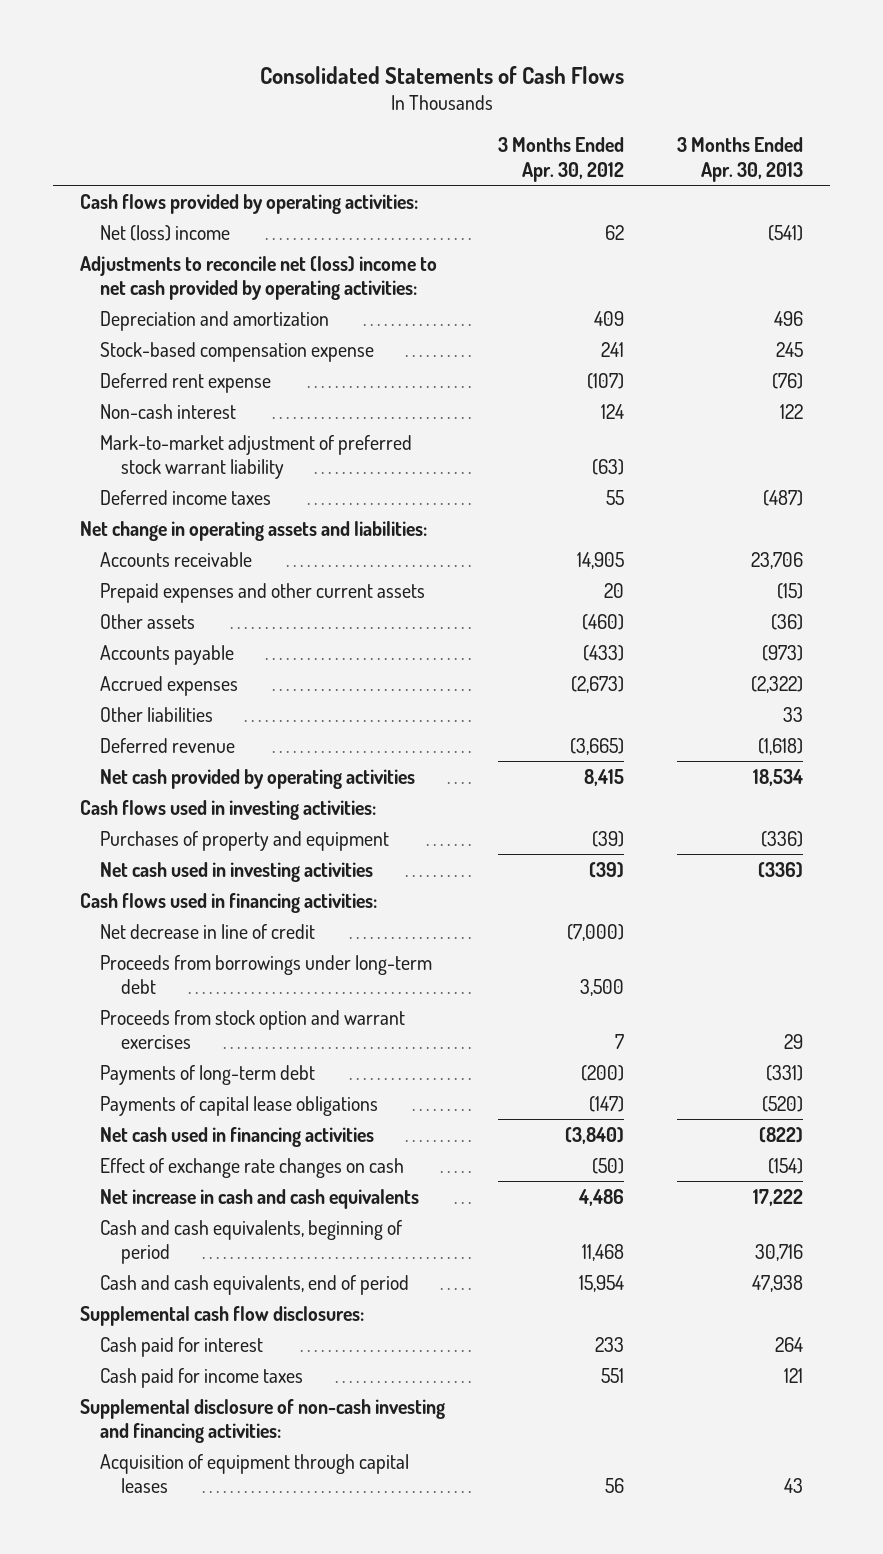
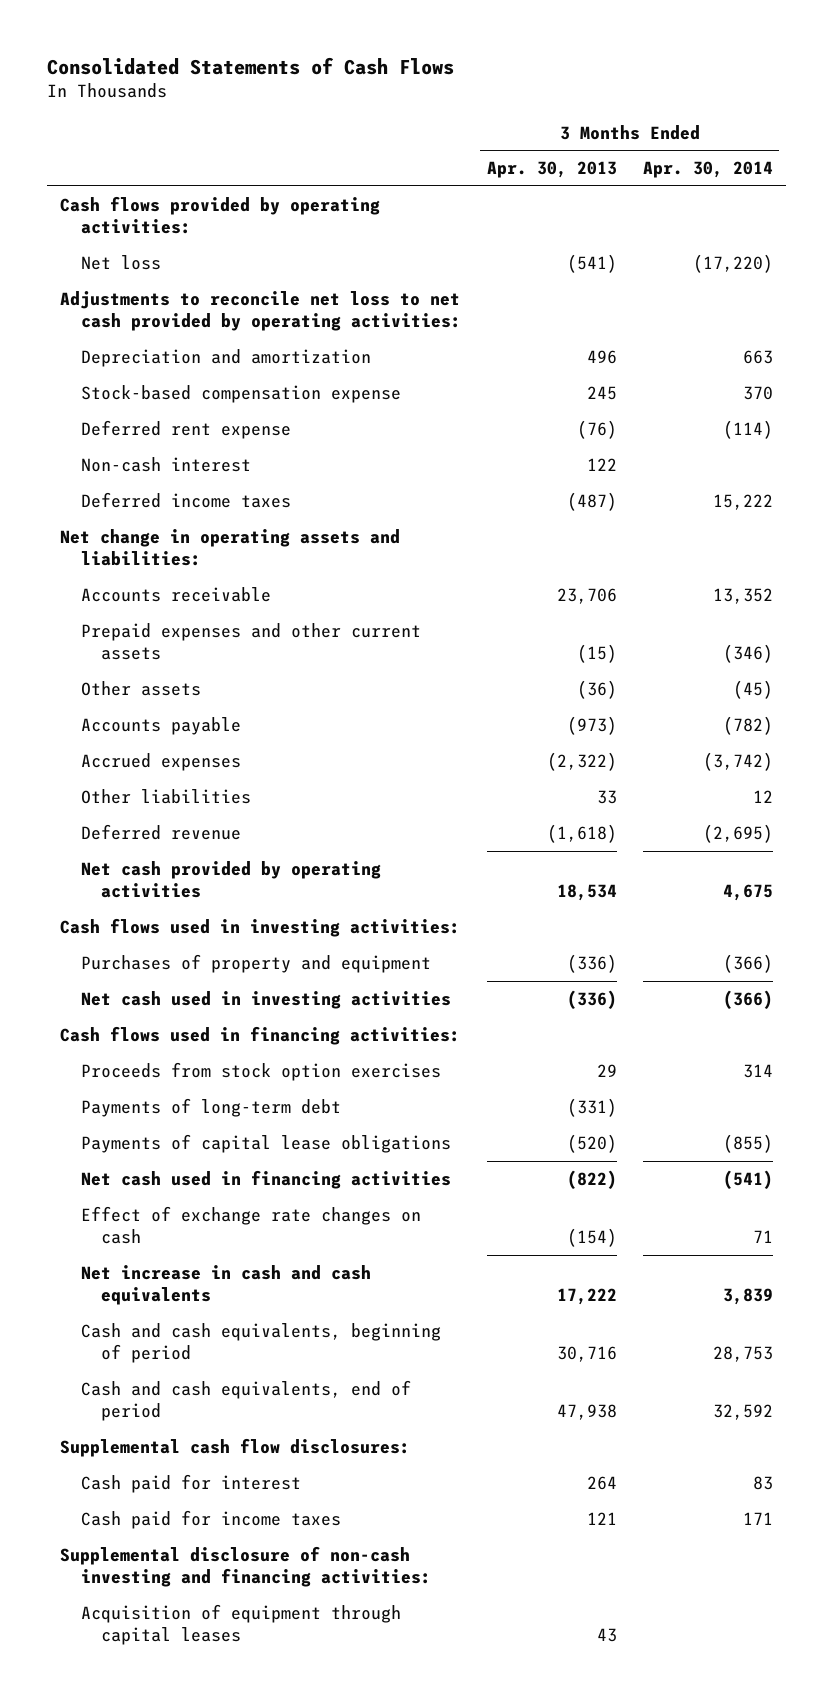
[498,137,625,182] 3 Months Ended Apr. 30, 2012 -> none
none -> [642,161,773,179] Apr. 30, 2014
[100,224,231,241] Net (loss) income -> [80,254,161,270] Net loss
[79,255,437,301] Adjustments to reconcile net (loss) income to net cash provided by operating activities: -> [60,290,461,332] Adjustments to reconcile net loss to net cash provided by operating activities:
[100,434,413,480] Mark-to-market adjustment of preferred stock warrant liability -> none
[100,923,316,939] Net decrease in line of credit -> none
[100,954,433,995] Proceeds from borrowings under long-term debt -> none
[100,1009,406,1050] Proceeds from stock option and warrant exercises -> [80,1061,441,1081] Proceeds from stock option exercises

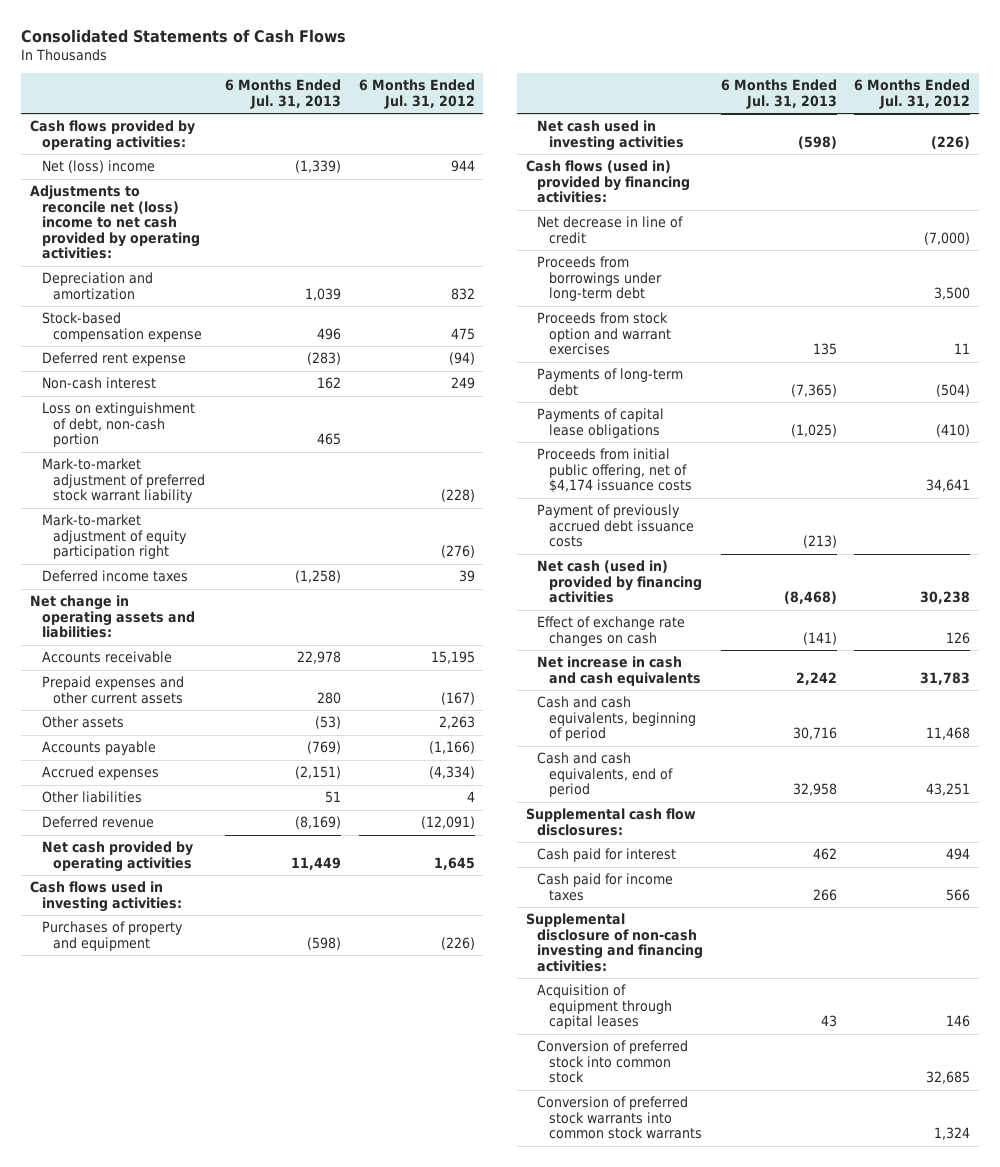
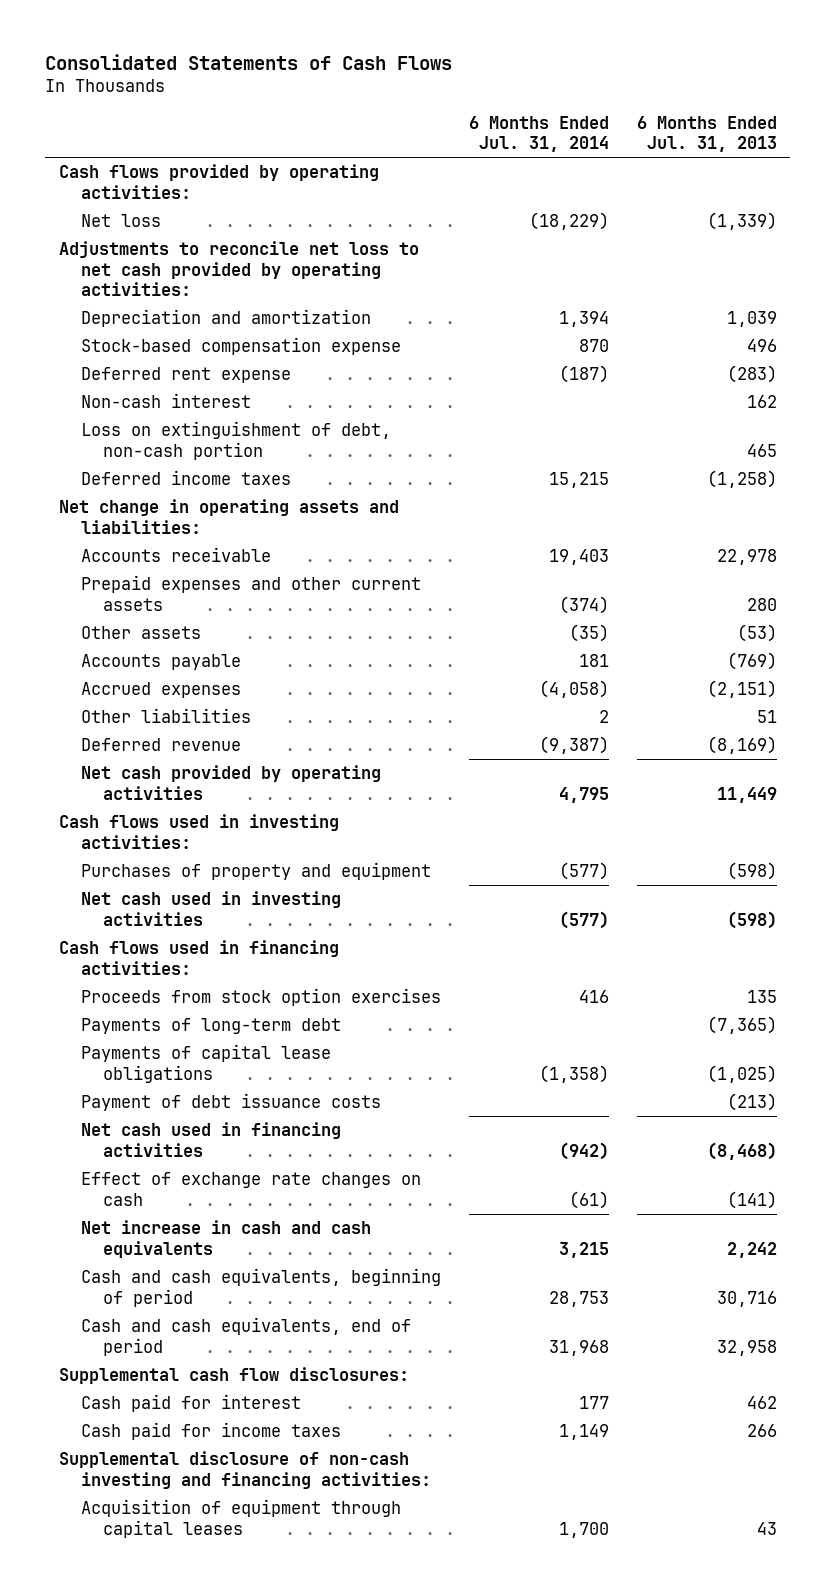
[358,79,475,110] 6 Months Ended Jul. 31, 2012 -> none
none -> [468,115,609,153] 6 Months Ended Jul. 31, 2014
[41,160,155,174] Net (loss) income -> [81,214,162,228] Net loss
[29,185,200,260] Adjustments to reconcile net (loss) income to net cash provided by operating activities: -> [58,241,419,297] Adjustments to reconcile net loss to net cash provided by operating activities:
[41,458,206,504] Mark-to-market adjustment of preferred stock warrant liability -> none
[41,514,188,560] Mark-to-market adjustment of equity participation right -> none
[537,216,684,244] Net decrease in line of credit -> none
[537,256,662,302] Proceeds from borrowings under long-term debt -> none
[525,160,691,204] Cash flows (used in) provided by financing activities: -> [58,940,339,975] Cash flows used in financing activities:
[537,312,671,356] Proceeds from stock option and warrant exercises -> [81,988,442,1007] Proceeds from stock option exercises
[537,448,692,494] Proceeds from initial public offering, net of $4,174 issuance costs -> none
[537,504,694,548] Payment of previously accrued debt issuance costs -> [81,1093,382,1112] Payment of debt issuance costs
[537,560,702,604] Net cash (used in) provided by financing activities -> [81,1122,342,1157] Net cash used in financing activities
[537,1040,689,1084] Conversion of preferred stock into common stock -> none
[537,1096,702,1140] Conversion of preferred stock warrants into common stock warrants -> none

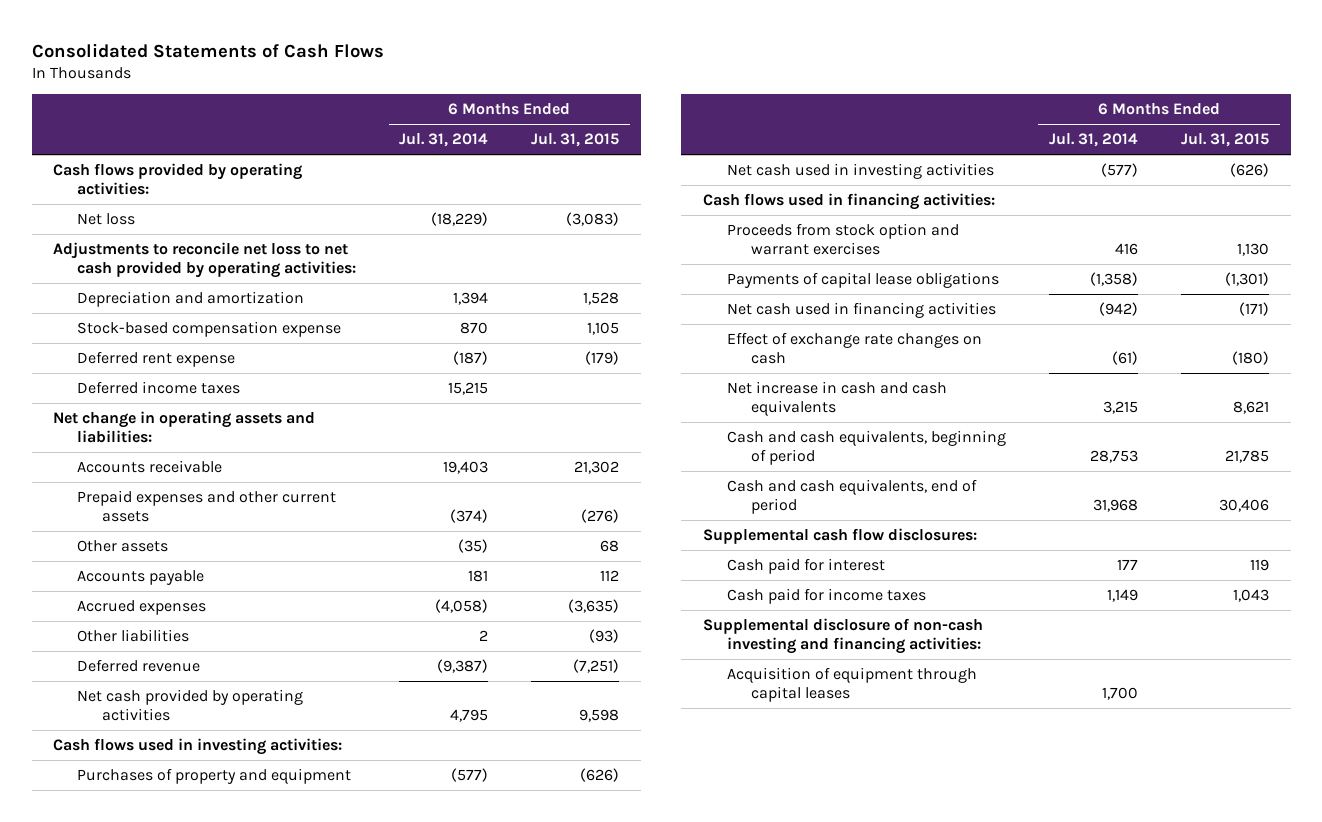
[636,115,777,153] 6 Months Ended Jul. 31, 2013 -> none
none -> [531,133,620,148] Jul. 31, 2015
[81,393,252,409] Non-cash interest -> none
[81,421,392,460] Loss on extinguishment of debt, non-cash portion -> none
[81,1018,342,1035] Payments of long-term debt -> none
[81,988,442,1007] Proceeds from stock option exercises -> [727,222,960,256] Proceeds from stock option and warrant exercises
[81,1093,382,1112] Payment of debt issuance costs -> none

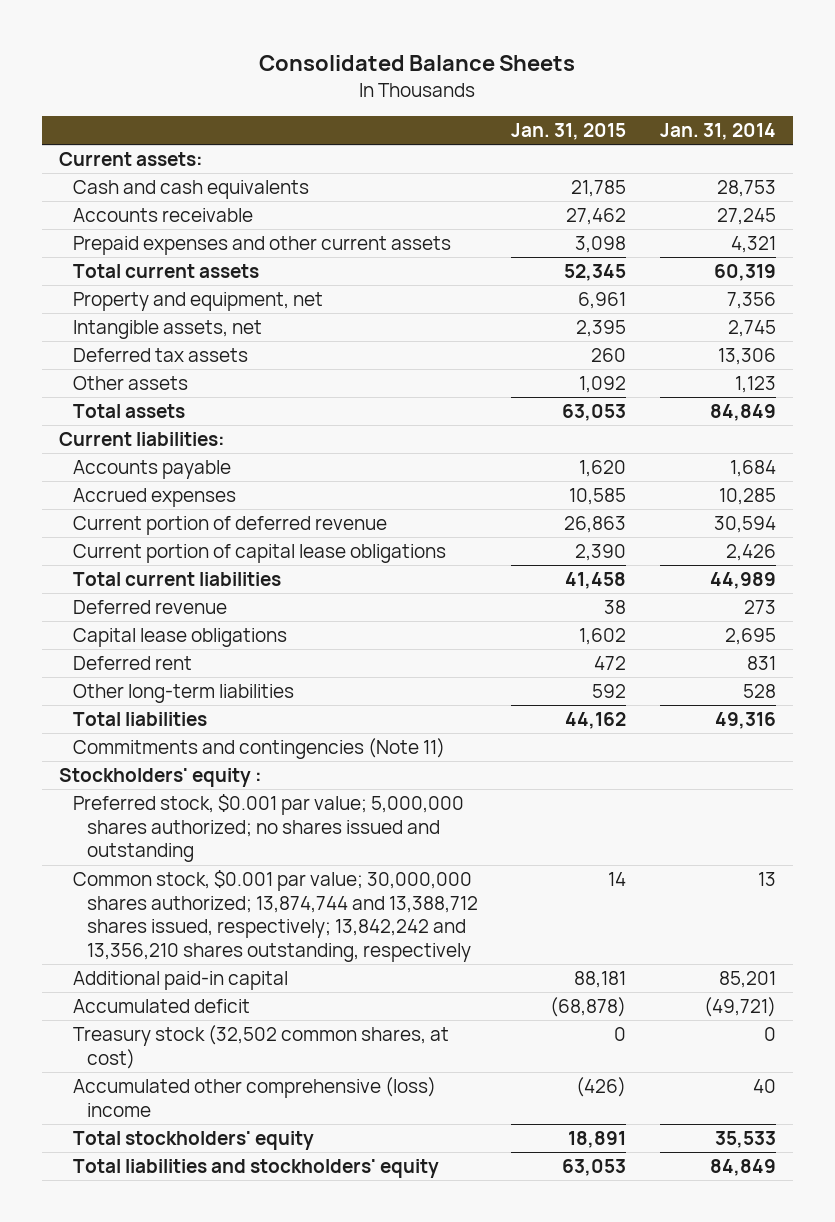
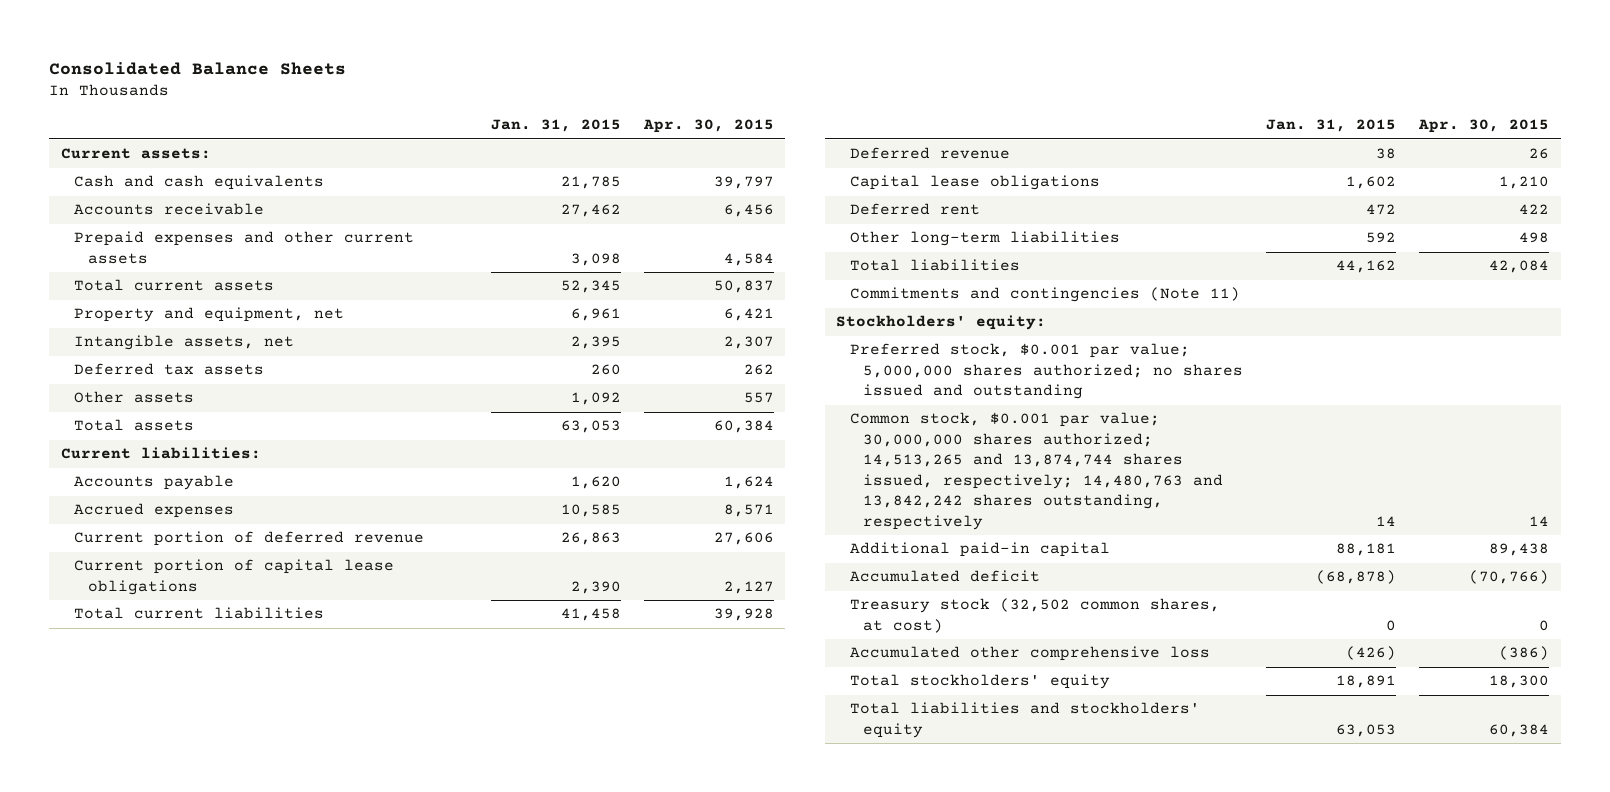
[660,123,777,141] Jan. 31, 2014 -> none
none -> [642,119,774,134] Apr. 30, 2015
[58,768,262,788] Stockholders' equity : -> [836,315,1047,331] Stockholders' equity:
[72,870,478,962] Common stock, $0.001 par value; 30,000,000 shares authorized; 13,874,744 and 13,388,712 shares issued, respectively; 13,842,242 and 13,356,210 shares outstanding, respectively -> [849,412,1224,530] Common stock, $0.001 par value; 30,000,000 shares authorized; 14,513,265 and 13,874,744 shares issued, respectively; 14,480,763 and 13,842,242 shares outstanding, respectively
[72,1077,436,1117] Accumulated other comprehensive (loss) income -> [849,646,1210,662] Accumulated other comprehensive loss

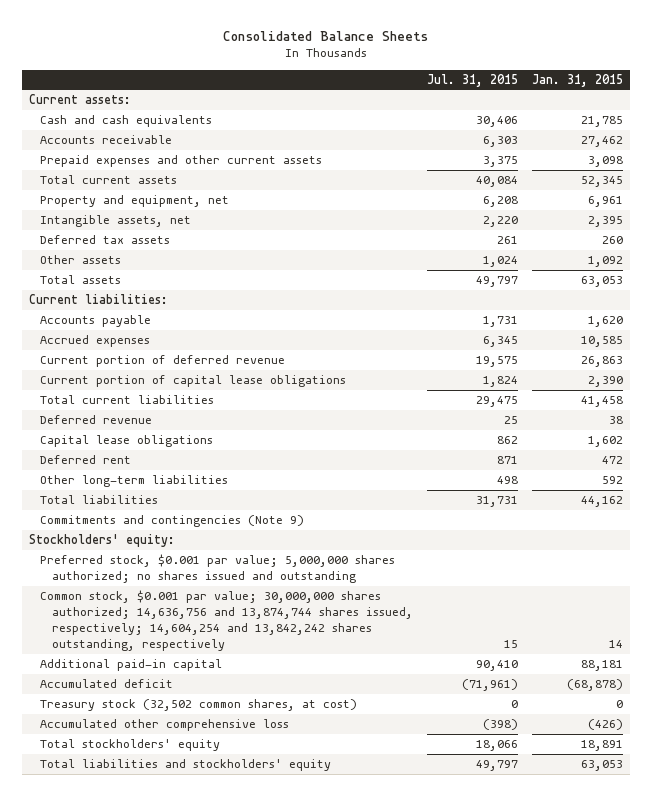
[642,119,774,134] Apr. 30, 2015 -> none
none -> [426,73,518,87] Jul. 31, 2015
[849,287,1240,303] Commitments and contingencies (Note 11) -> [40,515,305,528] Commitments and contingencies (Note 9)
[849,412,1224,530] Common stock, $0.001 par value; 30,000,000 shares authorized; 14,513,265 and 13,874,744 shares issued, respectively; 14,480,763 and 13,842,242 shares outstanding, respectively -> [40,590,413,652] Common stock, $0.001 par value; 30,000,000 shares authorized; 14,636,756 and 13,874,744 shares issued, respectively; 14,604,254 and 13,842,242 shares outstanding, respectively

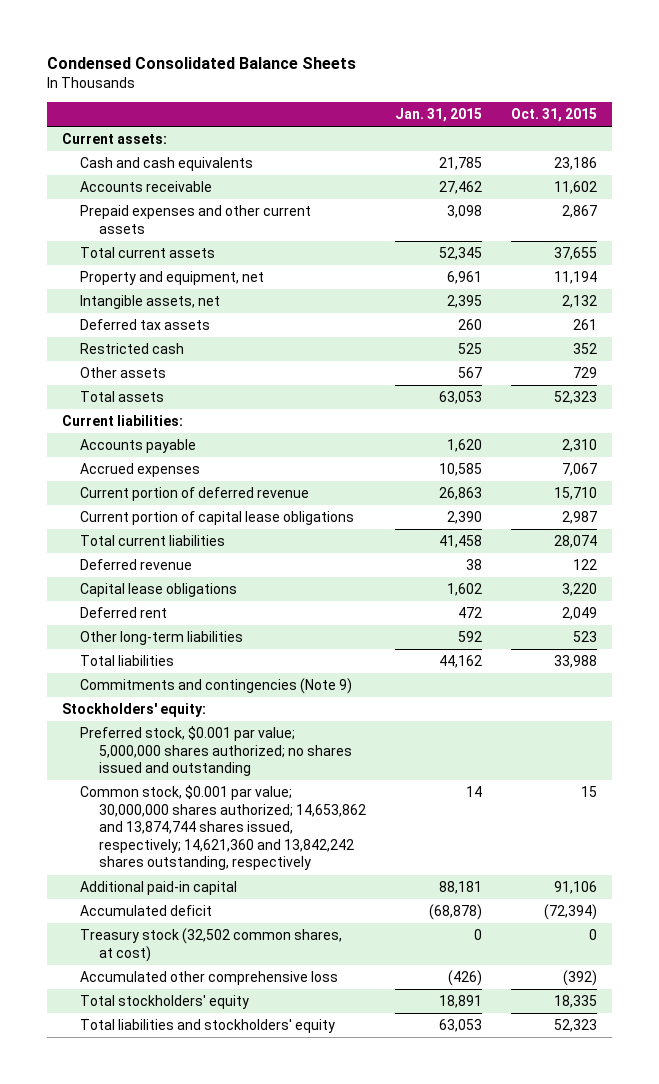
[222,30,428,41] Consolidated Balance Sheets -> [47,57,357,70] Condensed Consolidated Balance Sheets
[426,73,518,87] Jul. 31, 2015 -> none
none -> [511,107,598,122] Oct. 31, 2015
none -> [80,343,185,355] Restricted cash
[588,256,624,268] 1,092 -> [457,367,482,379] 567
[40,590,413,652] Common stock, $0.001 par value; 30,000,000 shares authorized; 14,636,756 and 13,874,744 shares issued, respectively; 14,604,254 and 13,842,242 shares outstanding, respectively -> [80,785,366,871] Common stock, $0.001 par value; 30,000,000 shares authorized; 14,653,862 and 13,874,744 shares issued, respectively; 14,621,360 and 13,842,242 shares outstanding, respectively

